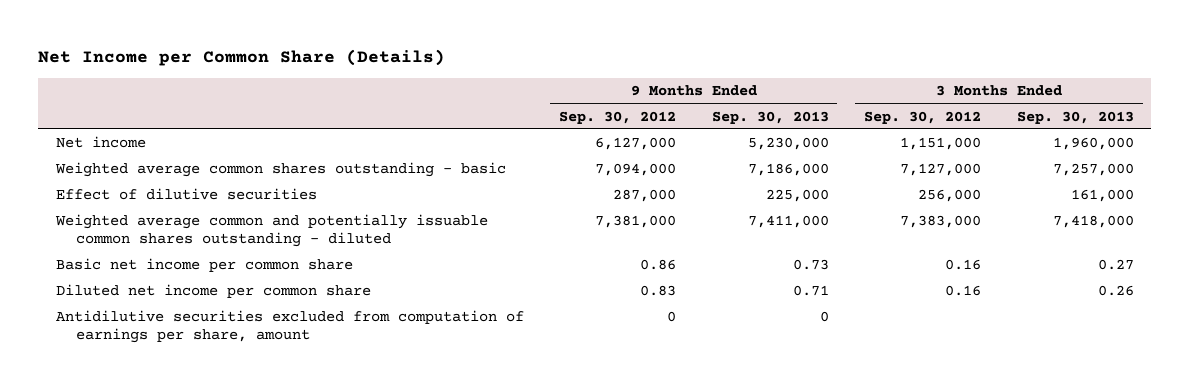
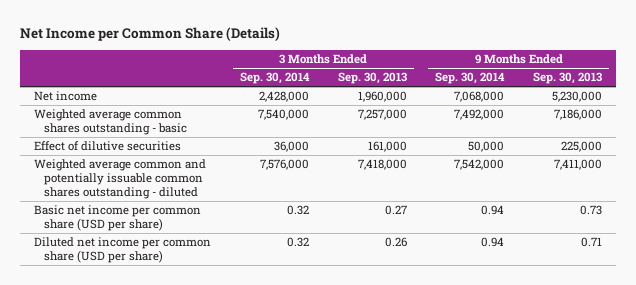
[559,110,677,124] Sep. 30, 2012 -> none
[864,110,982,124] Sep. 30, 2012 -> none
none -> [239,72,310,85] Sep. 30, 2014
none -> [435,72,506,85] Sep. 30, 2014
[55,310,524,344] Antidilutive securities excluded from computation of earnings per share, amount -> none
[55,258,353,273] Basic net income per common share -> [34,205,202,232] Basic net income per common share (USD per share)
[55,284,371,299] Diluted net income per common share -> [34,237,212,264] Diluted net income per common share (USD per share)

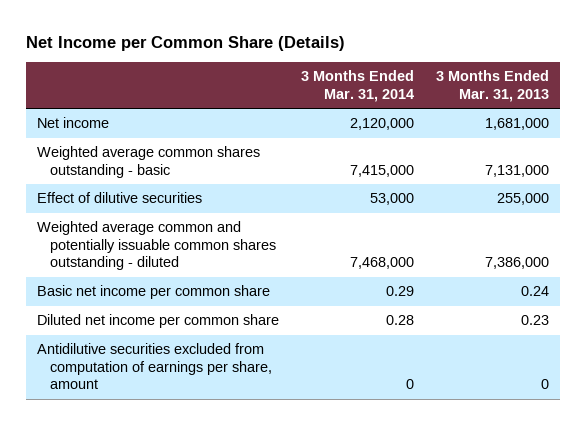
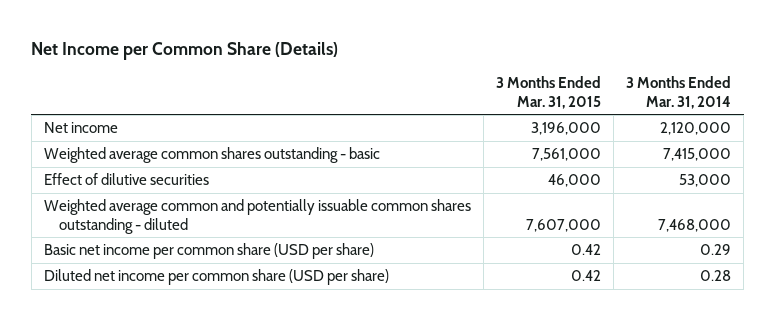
[435,70,549,102] 3 Months Ended Mar. 31, 2013 -> none
none -> [495,76,601,109] 3 Months Ended Mar. 31, 2015
[36,343,273,390] Antidilutive securities excluded from computation of earnings per share, amount -> none
[36,285,270,300] Basic net income per common share -> [43,243,374,260] Basic net income per common share (USD per share)
[36,314,279,329] Diluted net income per common share -> [43,269,389,286] Diluted net income per common share (USD per share)

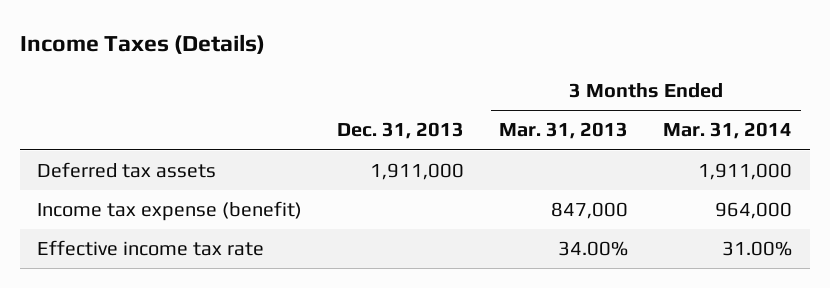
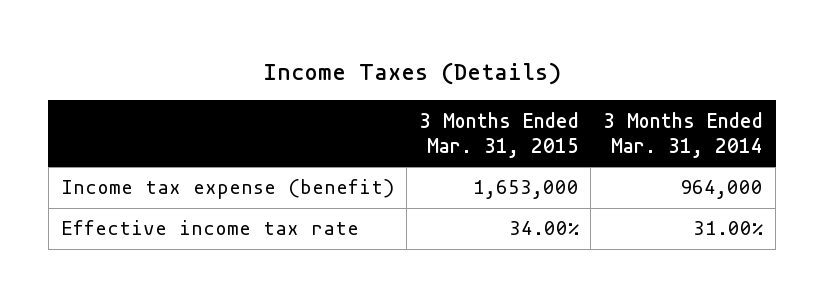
[337,122,465,140] Dec. 31, 2013 -> none
[499,122,629,140] Mar. 31, 2013 -> none
none -> [418,111,579,158] 3 Months Ended Mar. 31, 2015
[37,162,217,179] Deferred tax assets -> none

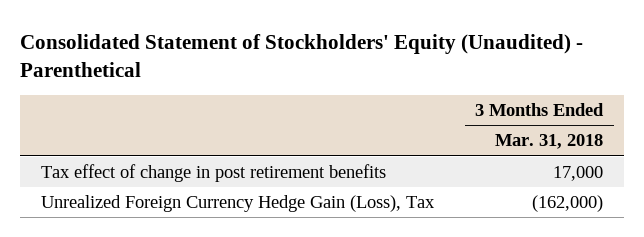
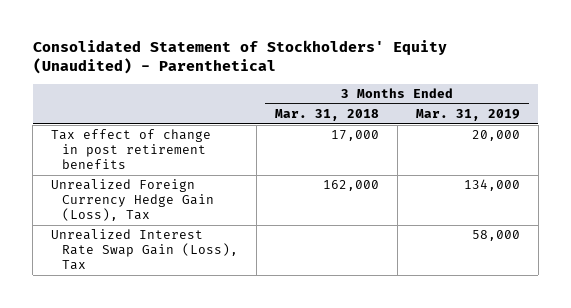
none -> [415,109,520,122] Mar. 31, 2019
[532,195,604,213] (162,000) -> [322,180,379,192] 162,000
none -> [51,229,238,271] Unrealized Interest Rate Swap Gain (Loss), Tax

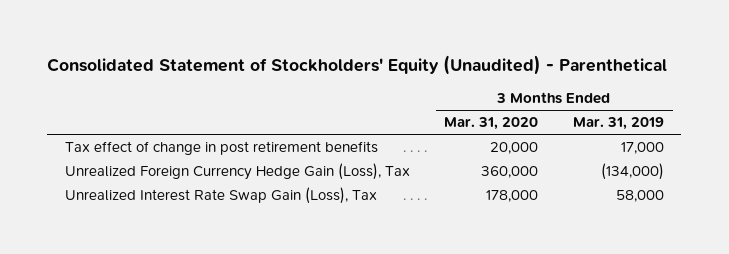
[274,109,379,122] Mar. 31, 2018 -> none
none -> [444,117,539,131] Mar. 31, 2020
[471,130,520,142] 20,000 -> [620,142,664,155] 17,000
[463,179,520,192] 134,000 -> [600,163,664,181] (134,000)

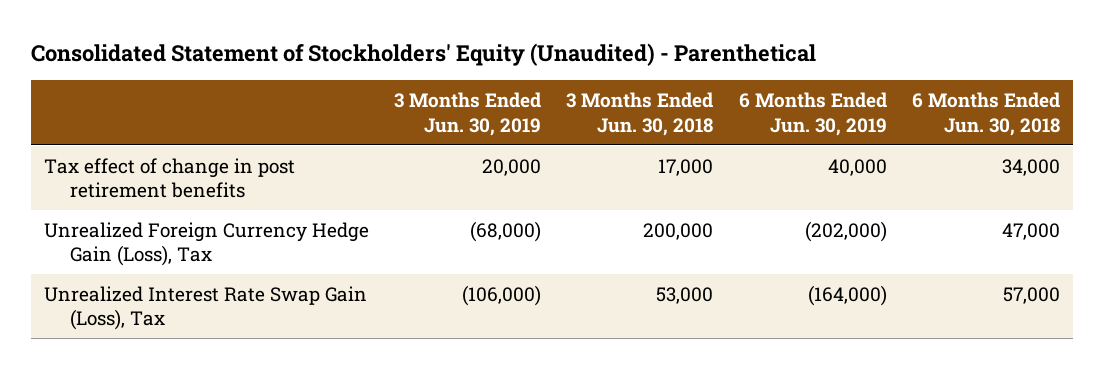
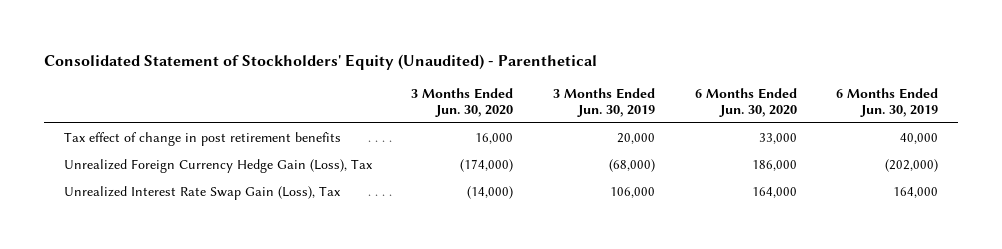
[566,92,714,136] 3 Months Ended Jun. 30, 2018 -> none
[911,92,1060,136] 6 Months Ended Jun. 30, 2018 -> none
none -> [411,87,514,118] 3 Months Ended Jun. 30, 2020
none -> [694,87,797,118] 6 Months Ended Jun. 30, 2020
[462,284,542,306] (106,000) -> [610,186,656,198] 106,000
[807,284,887,306] (164,000) -> [893,186,939,198] 164,000

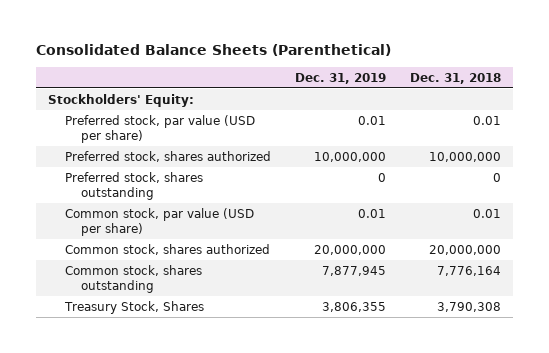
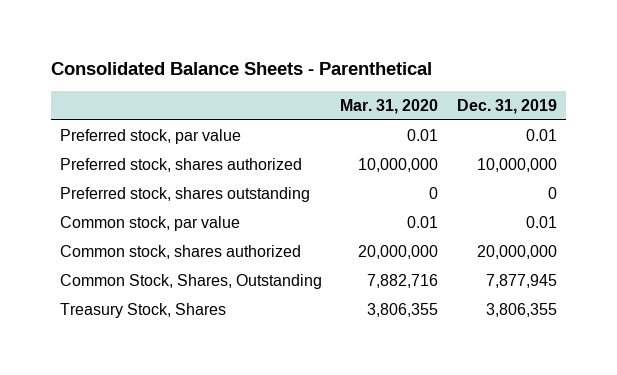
[36,44,392,57] Consolidated Balance Sheets (Parenthetical) -> [50,62,432,76] Consolidated Balance Sheets - Parenthetical
[409,72,501,84] Dec. 31, 2018 -> none
none -> [340,99,439,115] Mar. 31, 2020
[48,93,195,107] Stockholders' Equity: -> none
[64,114,255,143] Preferred stock, par value (USD per share) -> [59,128,241,144] Preferred stock, par value
[64,207,254,236] Common stock, par value (USD per share) -> [59,215,240,231] Common stock, par value
[64,264,202,293] Common stock, shares outstanding -> [59,273,322,289] Common Stock, Shares, Outstanding

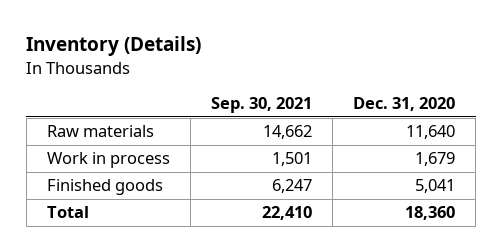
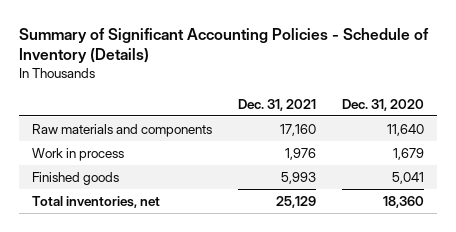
[26,36,202,57] Inventory (Details) -> [18,27,429,64] Summary of Significant Accounting Policies - Schedule of Inventory (Details)
[210,97,312,114] Sep. 30, 2021 -> none
none -> [238,98,317,111] Dec. 31, 2021
[46,125,154,138] Raw materials -> [31,123,212,137] Raw materials and components
[46,206,89,219] Total -> [31,195,160,208] Total inventories, net

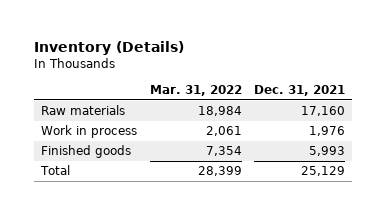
[18,27,429,64] Summary of Significant Accounting Policies - Schedule of Inventory (Details) -> [34,41,185,56] Inventory (Details)
[342,98,425,111] Dec. 31, 2020 -> none
none -> [149,84,242,96] Mar. 31, 2022
[31,123,212,137] Raw materials and components -> [40,105,125,116] Raw materials
[31,195,160,208] Total inventories, net -> [39,165,70,176] Total

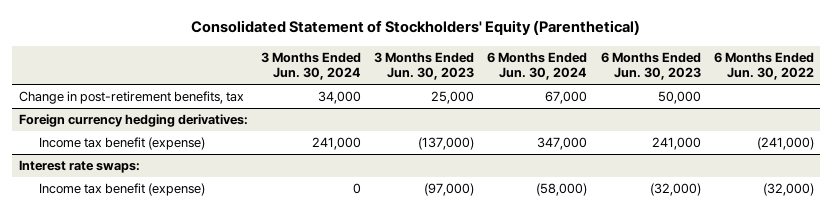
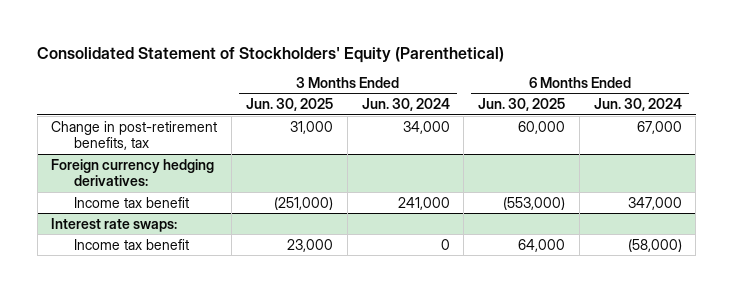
[374,51,475,81] 3 Months Ended Jun. 30, 2023 -> none
[600,51,701,81] 6 Months Ended Jun. 30, 2023 -> none
[713,51,814,81] 6 Months Ended Jun. 30, 2022 -> none
none -> [246,98,334,112] Jun. 30, 2025
none -> [478,98,566,112] Jun. 30, 2025
[38,137,205,151] Income tax benefit (expense) -> [73,196,189,208] Income tax benefit
[38,183,205,197] Income tax benefit (expense) -> [73,238,189,250] Income tax benefit

